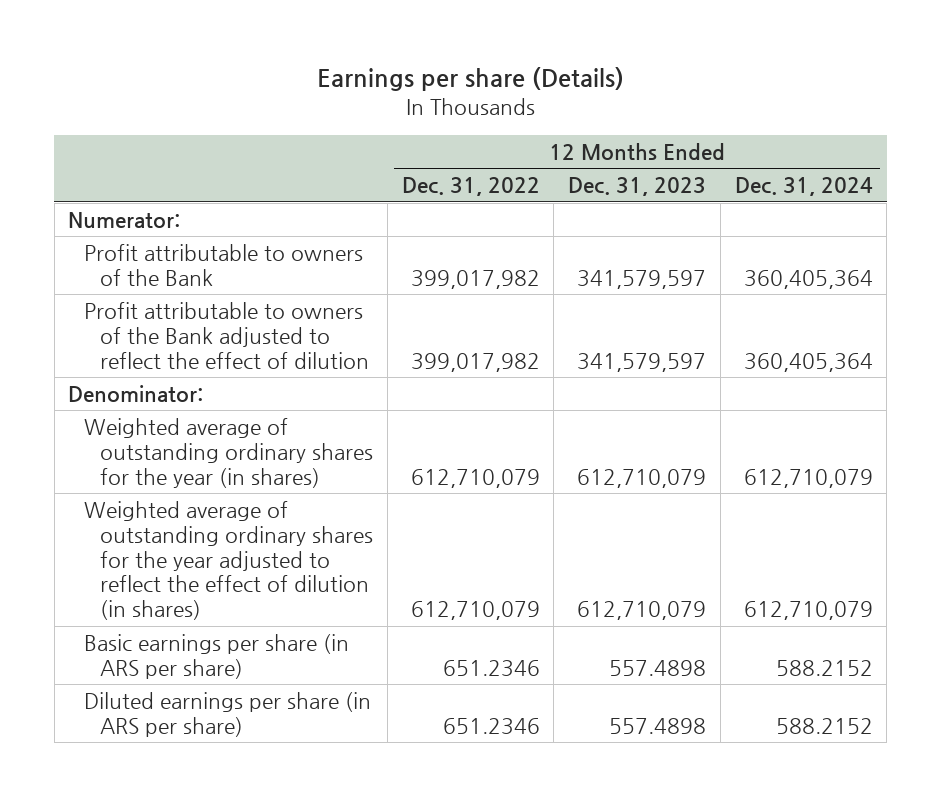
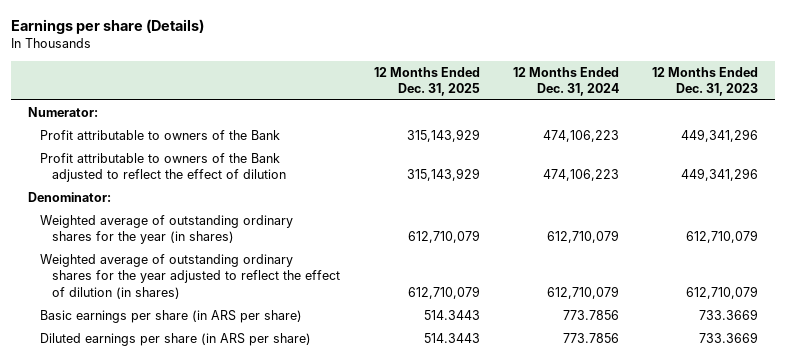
[401,177,540,197] Dec. 31, 2022 -> none
none -> [373,66,480,96] 12 Months Ended Dec. 31, 2025
[577,269,707,289] 341,579,597 -> [680,129,758,143] 449,341,296
[743,269,873,289] 360,405,364 -> [542,130,619,143] 474,106,223
[577,352,707,372] 341,579,597 -> [680,168,758,182] 449,341,296
[743,352,873,372] 360,405,364 -> [542,169,619,182] 474,106,223
[609,659,707,676] 557.4898 -> [698,309,758,321] 733.3669
[775,659,873,676] 588.2152 -> [562,310,619,321] 773.7856
[609,717,707,734] 557.4898 -> [698,332,758,344] 733.3669
[775,717,873,734] 588.2152 -> [562,333,619,344] 773.7856

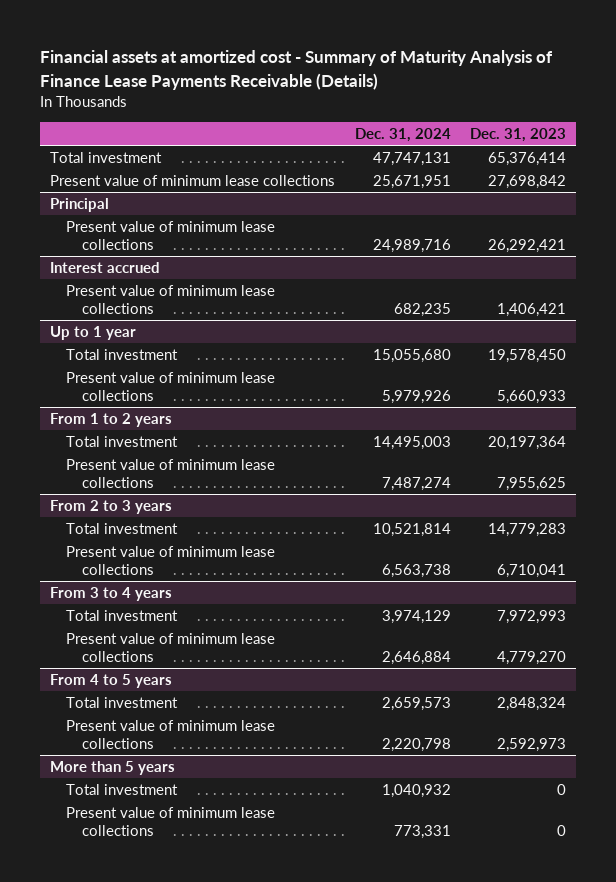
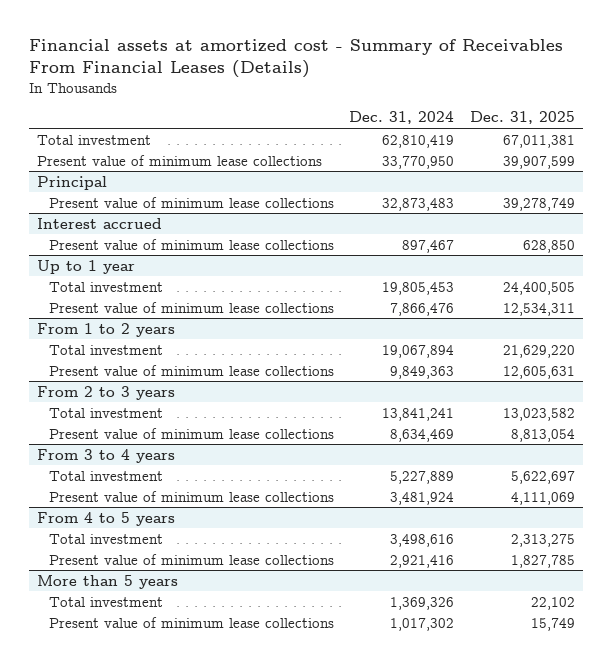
[40,50,554,90] Financial assets at amortized cost - Summary of Maturity Analysis of Finance Lease Payments Receivable (Details) -> [29,39,564,79] Financial assets at amortized cost - Summary of Receivables From Financial Leases (Details)
[470,127,567,142] Dec. 31, 2023 -> none
none -> [469,111,575,125] Dec. 31, 2025
[372,152,451,167] 47,747,131 -> [382,134,455,148] 62,810,419
[372,175,451,190] 25,671,951 -> [382,155,455,169] 33,770,950
[372,239,451,254] 24,989,716 -> [382,197,455,211] 32,873,483
[393,303,451,318] 682,235 -> [402,239,455,253] 897,467
[372,349,451,364] 15,055,680 -> [382,281,455,295] 19,805,453
[381,390,451,405] 5,979,926 -> [390,302,455,316] 7,866,476
[372,436,451,451] 14,495,003 -> [382,344,455,358] 19,067,894
[381,477,451,492] 7,487,274 -> [390,365,455,379] 9,849,363
[372,523,451,538] 10,521,814 -> [382,407,455,421] 13,841,241
[381,564,451,579] 6,563,738 -> [390,428,455,442] 8,634,469
[381,610,451,625] 3,974,129 -> [390,470,455,484] 5,227,889
[381,651,451,666] 2,646,884 -> [390,491,455,505] 3,481,924
[381,697,451,712] 2,659,573 -> [390,533,455,547] 3,498,616
[381,738,451,753] 2,220,798 -> [390,554,455,568] 2,921,416
[381,784,451,799] 1,040,932 -> [390,596,455,610] 1,369,326
[393,825,451,840] 773,331 -> [390,617,455,631] 1,017,302

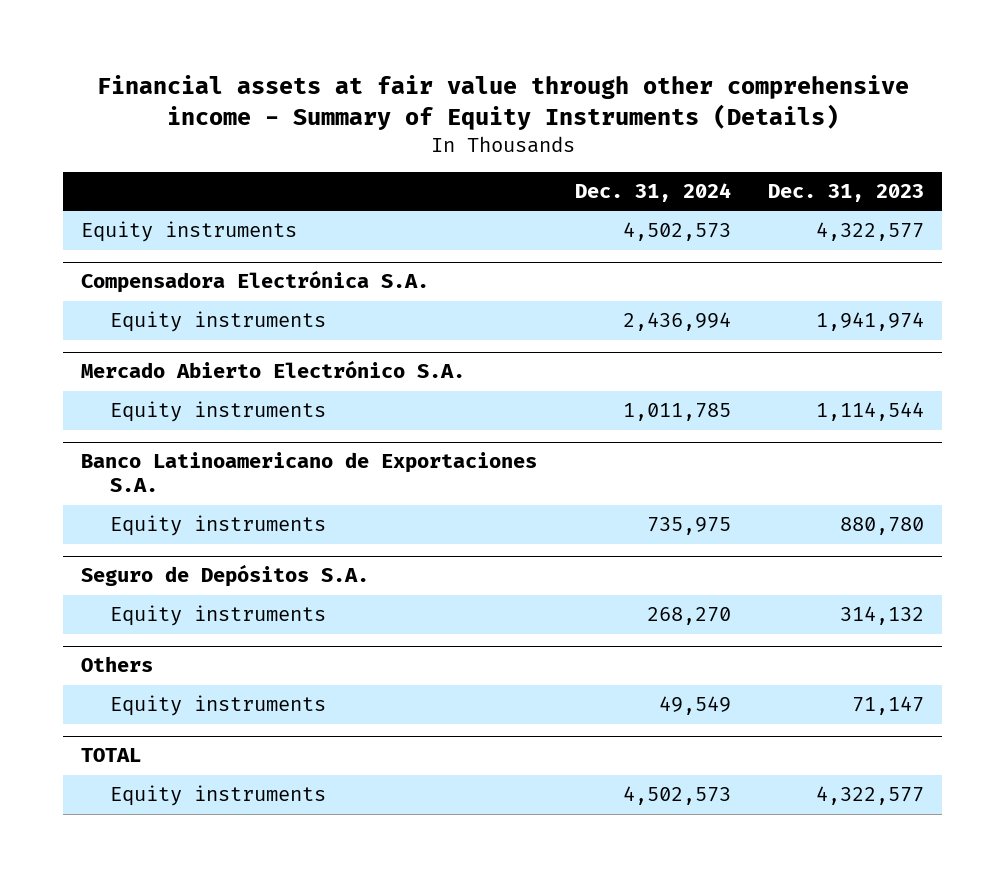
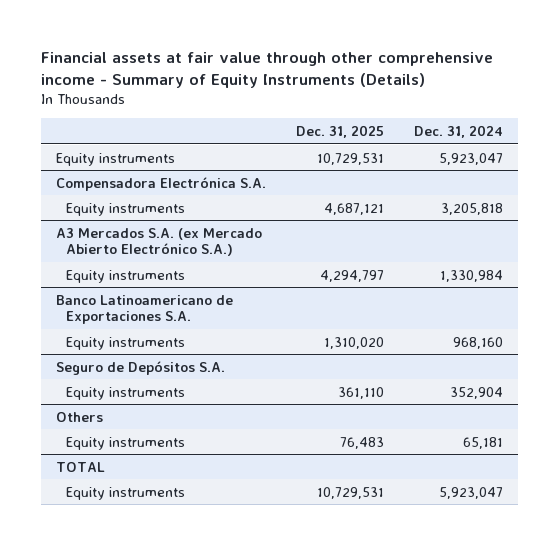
[767,183,924,202] Dec. 31, 2023 -> none
none -> [295,124,384,138] Dec. 31, 2025
[622,222,731,242] 4,502,573 -> [439,152,504,165] 5,923,047
[622,312,731,332] 2,436,994 -> [441,202,504,215] 3,205,818
[81,360,466,379] Mercado Abierto Electrónico S.A. -> [55,227,262,257] A3 Mercados S.A. (ex Mercado Abierto Electrónico S.A.)
[622,403,731,422] 1,011,785 -> [440,269,504,282] 1,330,984
[646,517,731,536] 735,975 -> [453,336,504,349] 968,160
[646,607,731,626] 268,270 -> [450,386,504,399] 352,904
[658,696,731,716] 49,549 -> [463,436,504,449] 65,181
[622,786,731,806] 4,502,573 -> [439,486,504,499] 5,923,047

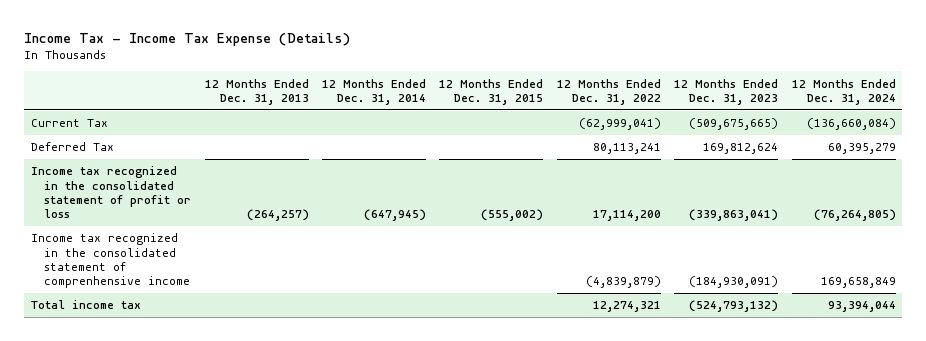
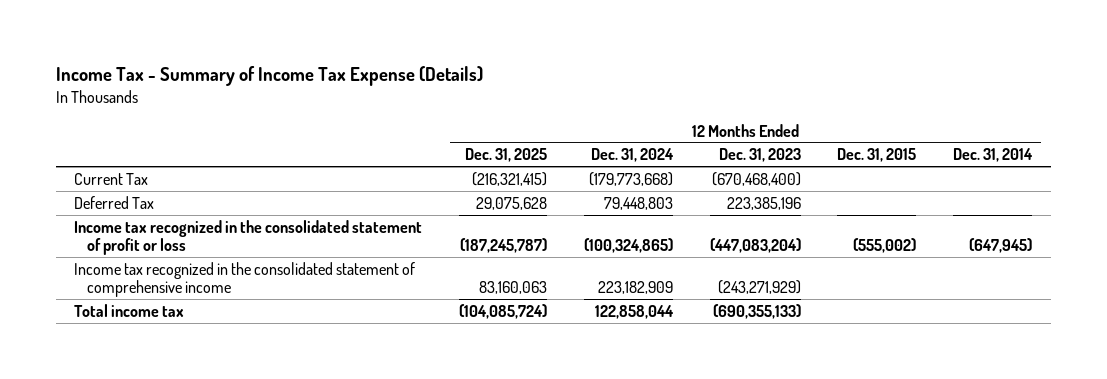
[24,32,351,46] Income Tax - Income Tax Expense (Details) -> [55,65,483,86] Income Tax - Summary of Income Tax Expense (Details)
[204,78,309,105] 12 Months Ended Dec. 31, 2013 -> none
[556,78,661,105] 12 Months Ended Dec. 31, 2022 -> none
none -> [465,148,548,163] Dec. 31, 2025
[689,118,779,131] (509,675,665) -> [711,171,801,186] (670,468,400)
[806,118,896,131] (136,660,084) -> [588,171,673,186] (179,773,668)
[703,143,779,155] 169,812,624 -> [726,196,801,210] 223,385,196
[827,143,896,155] 60,395,279 -> [603,196,673,210] 79,448,803
[689,209,779,222] (339,863,041) -> [709,238,801,254] (447,083,204)
[813,209,896,222] (76,264,805) -> [583,238,673,254] (100,324,865)
[30,233,191,289] Income tax recognized in the consolidated statement of comprenhensive income -> [74,261,416,298] Income tax recognized in the consolidated statement of comprehensive income
[689,276,779,289] (184,930,091) -> [717,280,801,295] (243,271,929)
[820,277,896,289] 169,658,849 -> [597,281,673,295] 223,182,909
[689,300,779,313] (524,793,132) -> [712,303,801,319] (690,355,133)
[827,301,896,313] 93,394,044 -> [594,304,674,319] 122,858,044

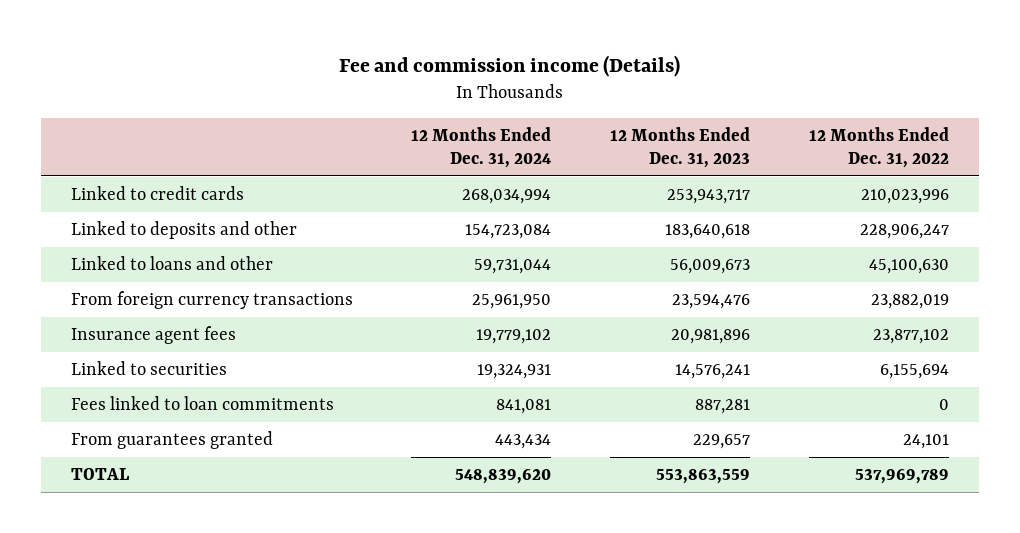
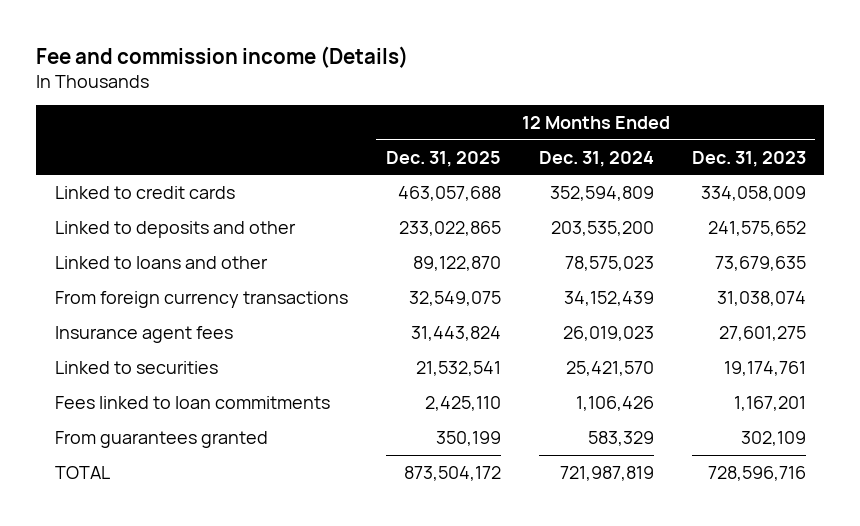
[809,127,950,169] 12 Months Ended Dec. 31, 2022 -> none
none -> [385,150,501,167] Dec. 31, 2025
[462,188,552,204] 268,034,994 -> [549,185,654,201] 352,594,809
[667,188,751,204] 253,943,717 -> [700,185,806,201] 334,058,009
[465,223,552,239] 154,723,084 -> [550,220,654,236] 203,535,200
[665,223,751,239] 183,640,618 -> [707,220,806,236] 241,575,652
[474,258,552,274] 59,731,044 -> [564,255,654,271] 78,575,023
[670,258,751,274] 56,009,673 -> [714,255,806,271] 73,679,635
[472,293,552,309] 25,961,950 -> [563,290,654,306] 34,152,439
[672,293,751,309] 23,594,476 -> [716,290,806,306] 31,038,074
[476,328,552,344] 19,779,102 -> [562,325,654,341] 26,019,023
[671,328,751,344] 20,981,896 -> [718,325,806,341] 27,601,275
[477,363,552,379] 19,324,931 -> [565,360,654,376] 25,421,570
[675,363,751,379] 14,576,241 -> [723,360,806,376] 19,174,761
[496,398,552,414] 841,081 -> [575,395,654,411] 1,106,426
[695,398,751,414] 887,281 -> [733,395,806,411] 1,167,201
[495,433,552,449] 443,434 -> [587,430,654,446] 583,329
[693,433,751,449] 229,657 -> [740,430,806,446] 302,109
[455,468,552,484] 548,839,620 -> [559,465,654,481] 721,987,819
[656,468,751,484] 553,863,559 -> [707,465,806,481] 728,596,716

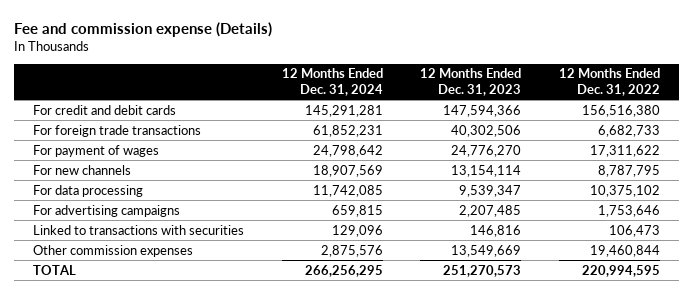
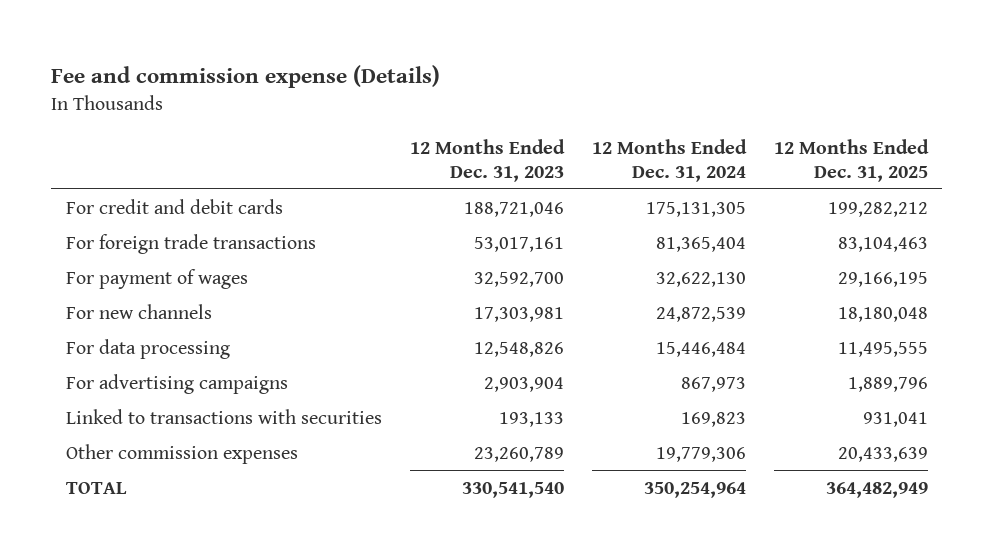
[559,68,661,96] 12 Months Ended Dec. 31, 2022 -> none
none -> [774,138,930,182] 12 Months Ended Dec. 31, 2025
[304,104,383,117] 145,291,281 -> [645,201,746,217] 175,131,305
[443,104,522,117] 147,594,366 -> [463,201,564,217] 188,721,046
[312,124,383,137] 61,852,231 -> [655,236,746,252] 81,365,404
[451,124,522,137] 40,302,506 -> [473,236,564,252] 53,017,161
[312,144,383,157] 24,798,642 -> [655,271,746,287] 32,622,130
[451,144,522,157] 24,776,270 -> [473,271,564,287] 32,592,700
[312,164,383,177] 18,907,569 -> [655,306,746,322] 24,872,539
[451,164,522,177] 13,154,114 -> [473,306,564,322] 17,303,981
[312,184,383,197] 11,742,085 -> [655,341,746,357] 15,446,484
[459,184,522,197] 9,539,347 -> [473,341,564,357] 12,548,826
[331,204,383,217] 659,815 -> [680,376,746,392] 867,973
[459,204,522,217] 2,207,485 -> [483,376,564,392] 2,903,904
[331,224,383,237] 129,096 -> [680,411,746,427] 169,823
[470,224,522,237] 146,816 -> [498,411,564,427] 193,133
[320,244,383,257] 2,875,576 -> [655,446,746,462] 19,779,306
[451,244,522,257] 13,549,669 -> [473,446,564,462] 23,260,789
[304,264,383,277] 266,256,295 -> [643,481,746,498] 350,254,964
[443,264,522,277] 251,270,573 -> [461,481,564,498] 330,541,540

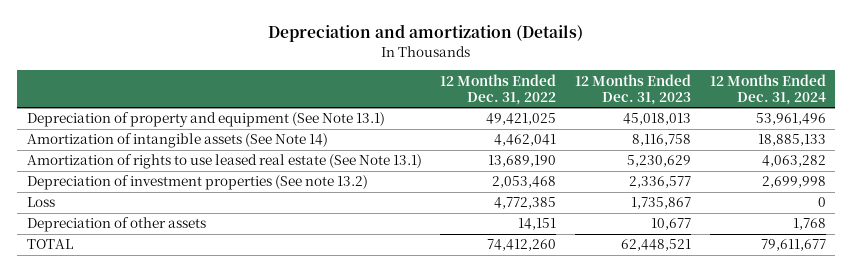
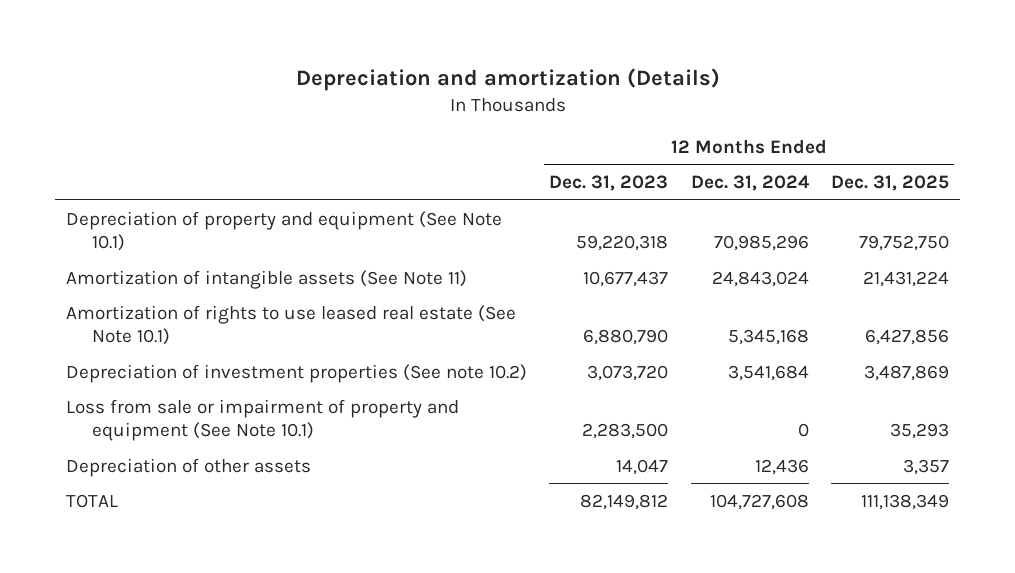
[440,73,557,106] 12 Months Ended Dec. 31, 2022 -> none
none -> [830,175,949,192] Dec. 31, 2025
[26,197,55,208] Loss -> none
[26,112,385,128] Depreciation of property and equipment (See Note 13.1) -> [66,210,503,252] Depreciation of property and equipment (See Note 10.1)
[623,113,692,126] 45,018,013 -> [576,235,669,252] 59,220,318
[755,113,826,126] 53,961,496 -> [713,235,809,252] 70,985,296
[26,133,328,149] Amortization of intangible assets (See Note 14) -> [66,269,468,289] Amortization of intangible assets (See Note 11)
[632,134,692,147] 8,116,758 -> [583,270,669,287] 10,677,437
[757,134,826,147] 18,885,133 -> [711,270,809,287] 24,843,024
[26,154,422,170] Amortization of rights to use leased real estate (See Note 13.1) -> [66,304,517,346] Amortization of rights to use leased real estate (See Note 10.1)
[627,155,692,168] 5,230,629 -> [583,329,669,346] 6,880,790
[761,155,826,168] 4,063,282 -> [727,329,809,346] 5,345,168
[26,175,368,191] Depreciation of investment properties (See note 13.2) -> [66,363,528,383] Depreciation of investment properties (See note 10.2)
[629,176,692,189] 2,336,577 -> [587,364,669,381] 3,073,720
[761,176,826,189] 2,699,998 -> [727,364,809,381] 3,541,684
none -> [66,398,460,442] Loss from sale or impairment of property and equipment (See Note 10.1)
[651,218,692,231] 10,677 -> [616,458,669,475] 14,047
[792,218,826,231] 1,768 -> [754,458,809,475] 12,436
[621,239,692,252] 62,448,521 -> [580,493,669,510] 82,149,812
[760,239,826,252] 79,611,677 -> [709,493,809,510] 104,727,608

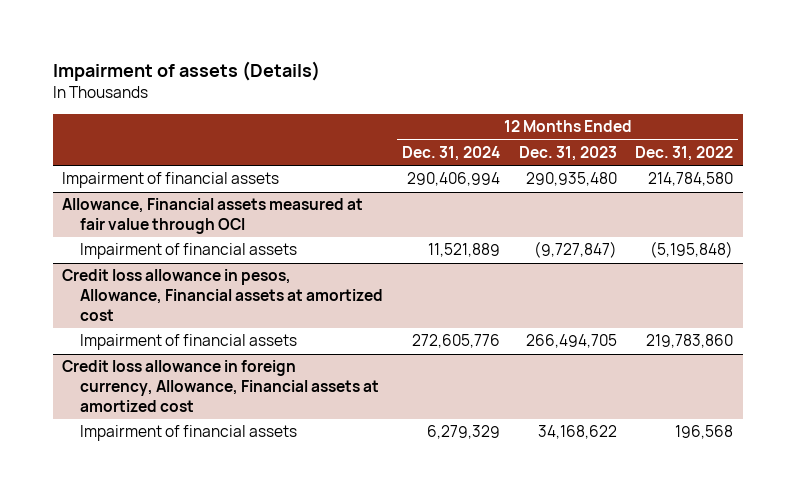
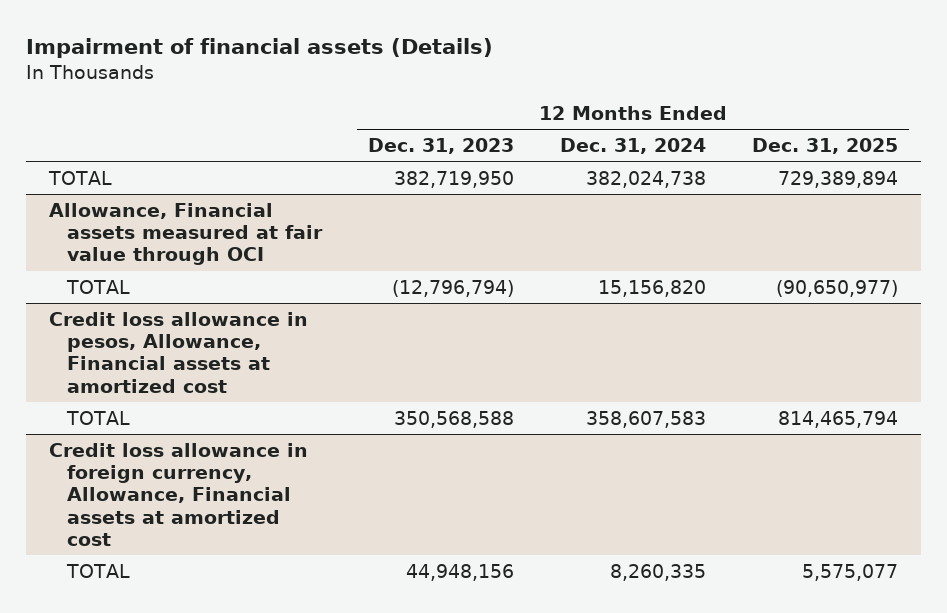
[52,61,320,82] Impairment of assets (Details) -> [26,38,494,59] Impairment of financial assets (Details)
[635,146,734,162] Dec. 31, 2022 -> none
none -> [751,138,898,155] Dec. 31, 2025
[62,172,280,189] Impairment of financial assets -> none
none -> [47,170,112,185] TOTAL
[80,243,298,260] Impairment of financial assets -> none
none -> [66,279,131,294] TOTAL
[80,334,298,351] Impairment of financial assets -> none
none -> [66,410,131,425] TOTAL
[80,425,298,442] Impairment of financial assets -> none
none -> [66,563,131,578] TOTAL

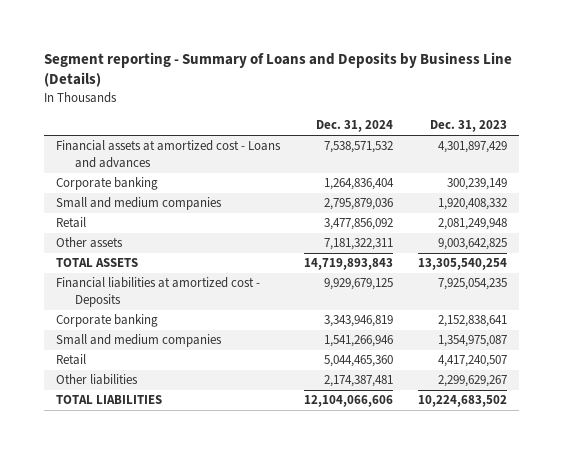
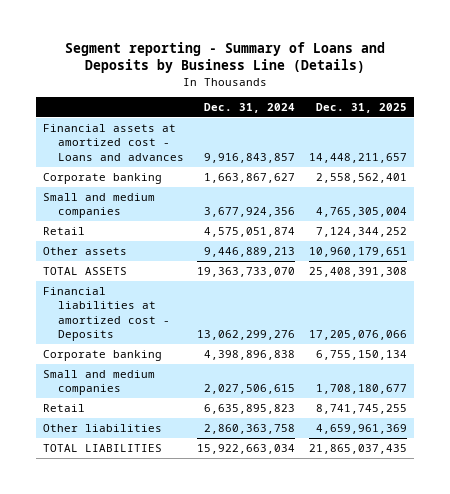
[430,120,508,133] Dec. 31, 2023 -> none
none -> [315,102,407,113] Dec. 31, 2025
[324,141,394,154] 7,538,571,532 -> [204,152,296,163] 9,916,843,857
[324,178,395,191] 1,264,836,404 -> [204,172,296,183] 1,663,867,627
[324,198,394,211] 2,795,879,036 -> [204,207,296,218] 3,677,924,356
[324,218,394,231] 3,477,856,092 -> [204,226,296,237] 4,575,051,874
[324,238,394,251] 7,181,322,311 -> [204,246,296,257] 9,446,889,213
[304,258,394,271] 14,719,893,843 -> [197,266,296,277] 19,363,733,070
[324,278,394,291] 9,929,679,125 -> [197,329,296,340] 13,062,299,276
[324,315,394,328] 3,343,946,819 -> [204,349,296,360] 4,398,896,838
[324,335,394,348] 1,541,266,946 -> [204,384,296,395] 2,027,506,615
[324,355,394,368] 5,044,465,360 -> [204,403,296,414] 6,635,895,823
[324,375,394,388] 2,174,387,481 -> [204,423,296,434] 2,860,363,758
[304,395,394,408] 12,104,066,606 -> [197,443,296,454] 15,922,663,034

